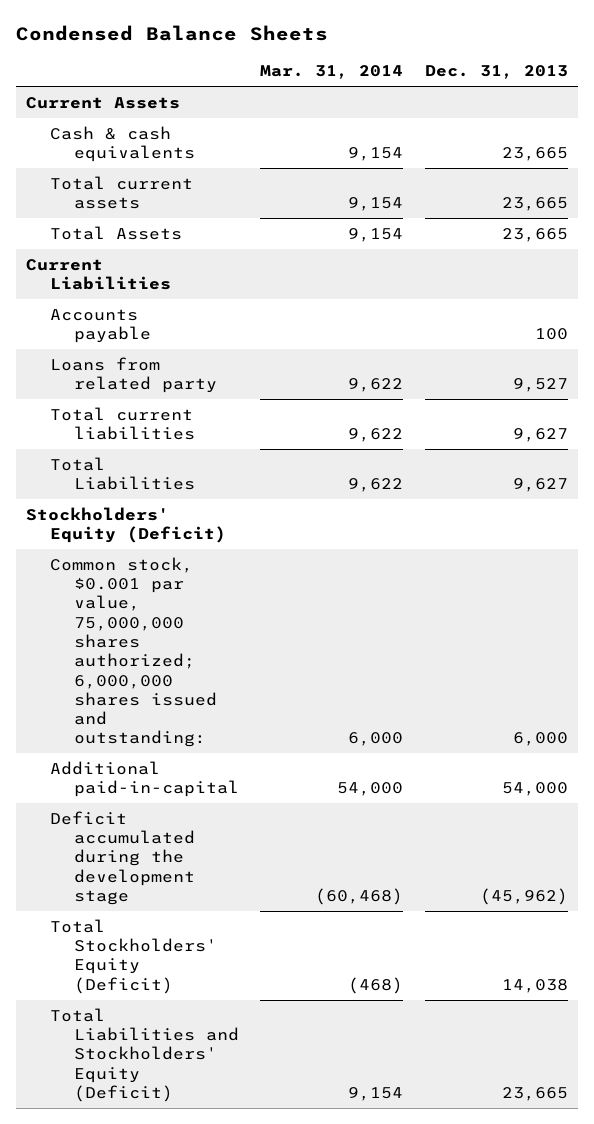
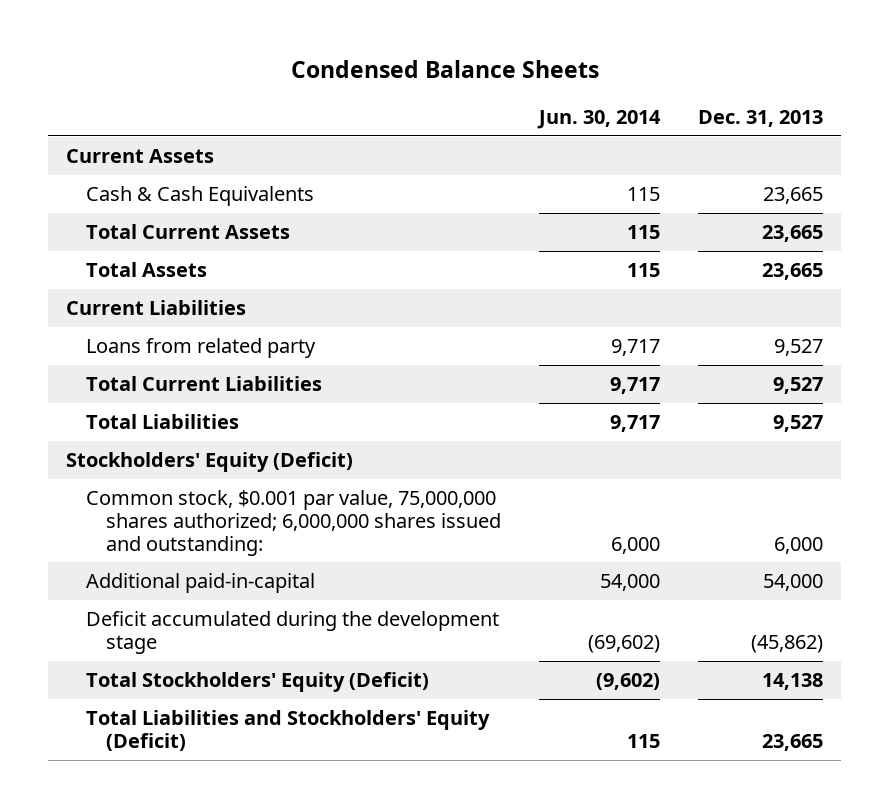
[260,65,404,80] Mar. 31, 2014 -> none
none -> [536,110,661,130] Jun. 30, 2014
[50,125,195,163] Cash & cash equivalents -> [86,185,315,206] Cash & Cash Equivalents
[50,175,194,210] Total current assets -> [86,223,291,239] Total Current Assets
[50,308,151,344] Accounts payable -> none
[50,406,195,441] Total current liabilities -> [86,375,323,391] Total Current Liabilities
[512,428,568,443] 9,627 -> [772,376,823,394] 9,527
[512,478,568,493] 9,627 -> [772,414,823,432] 9,527
[479,887,568,905] (45,962) -> [750,634,823,653] (45,862)
[501,978,568,993] 14,038 -> [761,672,823,690] 14,138

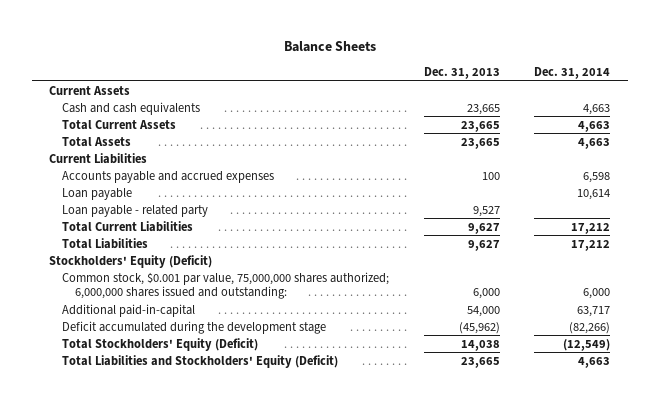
[290,60,599,79] Condensed Balance Sheets -> [283,41,376,53] Balance Sheets
[536,110,661,130] Jun. 30, 2014 -> none
none -> [534,67,611,80] Dec. 31, 2014
[86,185,315,206] Cash & Cash Equivalents -> [62,101,201,115] Cash and cash equivalents
none -> [62,170,275,183] Accounts payable and accrued expenses
none -> [62,187,133,200] Loan payable
[86,337,317,358] Loans from related party -> [62,204,209,217] Loan payable - related party
[772,376,823,394] 9,527 -> [467,222,500,234] 9,627
[772,414,823,432] 9,527 -> [467,239,500,251] 9,627
[750,634,823,653] (45,862) -> [458,321,500,334] (45,962)
[761,672,823,690] 14,138 -> [460,339,500,351] 14,038

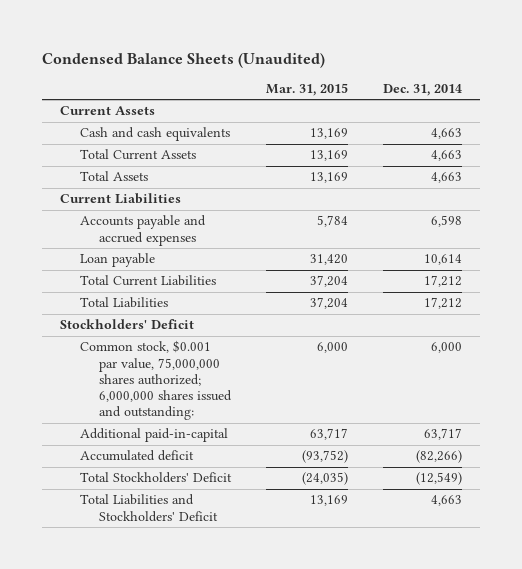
[283,41,376,53] Balance Sheets -> [42,52,326,68] Condensed Balance Sheets (Unaudited)
[423,67,500,80] Dec. 31, 2013 -> none
none -> [266,82,349,96] Mar. 31, 2015
[62,204,209,217] Loan payable - related party -> none
[49,254,213,268] Stockholders' Equity (Deficit) -> [59,319,194,330] Stockholders' Deficit
[62,320,327,334] Deficit accumulated during the development stage -> [79,450,194,462] Accumulated deficit
[62,337,259,351] Total Stockholders' Equity (Deficit) -> [79,472,232,484] Total Stockholders' Deficit
[62,354,339,368] Total Liabilities and Stockholders' Equity (Deficit) -> [79,494,219,522] Total Liabilities and Stockholders' Deficit

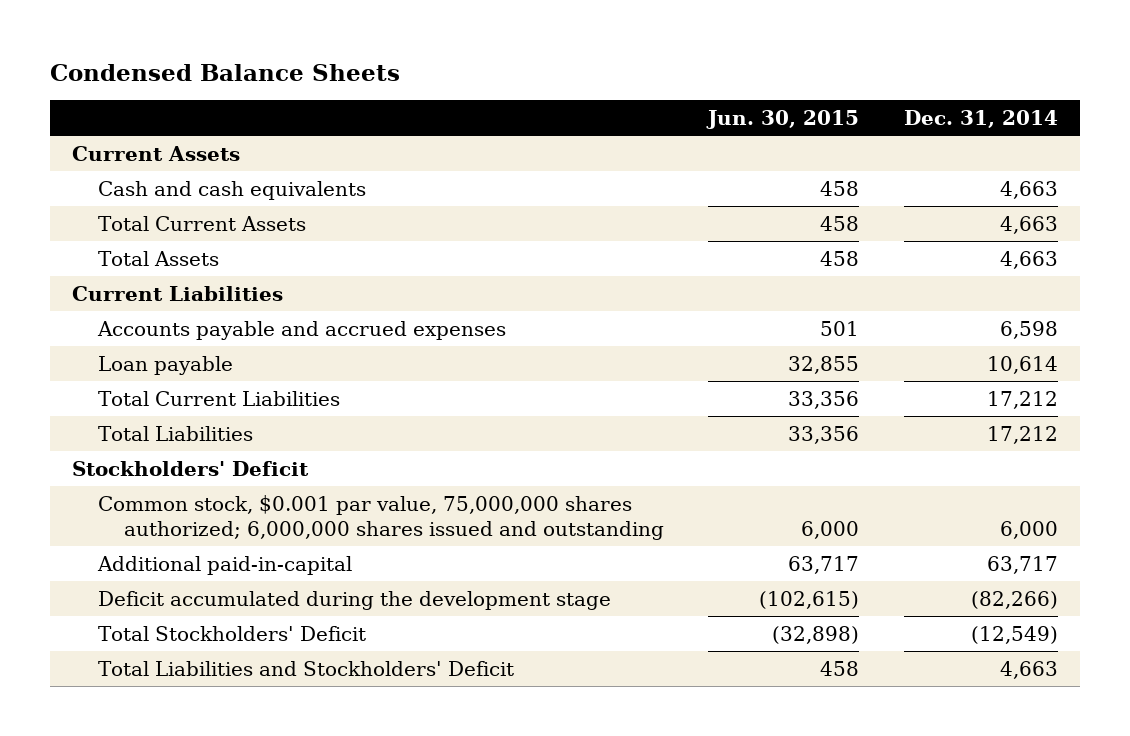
[42,52,326,68] Condensed Balance Sheets (Unaudited) -> [50,63,401,81] Condensed Balance Sheets
[266,82,349,96] Mar. 31, 2015 -> none
none -> [706,110,860,130] Jun. 30, 2015
[79,340,233,421] Common stock, $0.001 par value, 75,000,000 shares authorized; 6,000,000 shares issued and outstanding: -> [98,494,665,540] Common stock, $0.001 par value, 75,000,000 shares authorized; 6,000,000 shares issued and outstanding
[79,450,194,462] Accumulated deficit -> [98,590,612,610] Deficit accumulated during the development stage

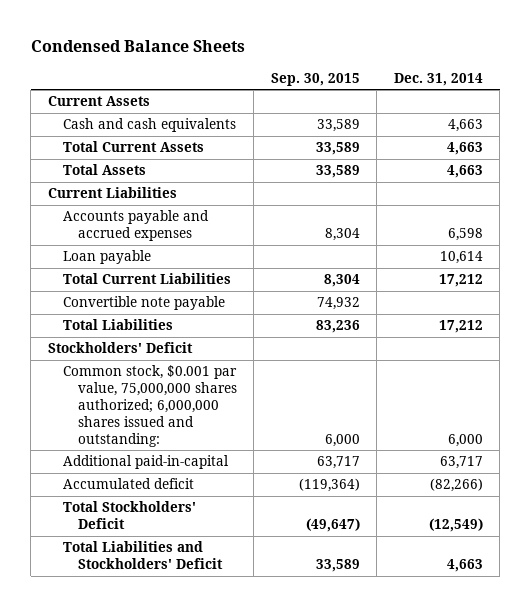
[706,110,860,130] Jun. 30, 2015 -> none
none -> [270,72,360,86] Sep. 30, 2015
none -> [62,296,225,311] Convertible note payable
[98,494,665,540] Common stock, $0.001 par value, 75,000,000 shares authorized; 6,000,000 shares issued and outstanding -> [62,365,237,447] Common stock, $0.001 par value, 75,000,000 shares authorized; 6,000,000 shares issued and outstanding:
[98,590,612,610] Deficit accumulated during the development stage -> [62,478,194,490] Accumulated deficit

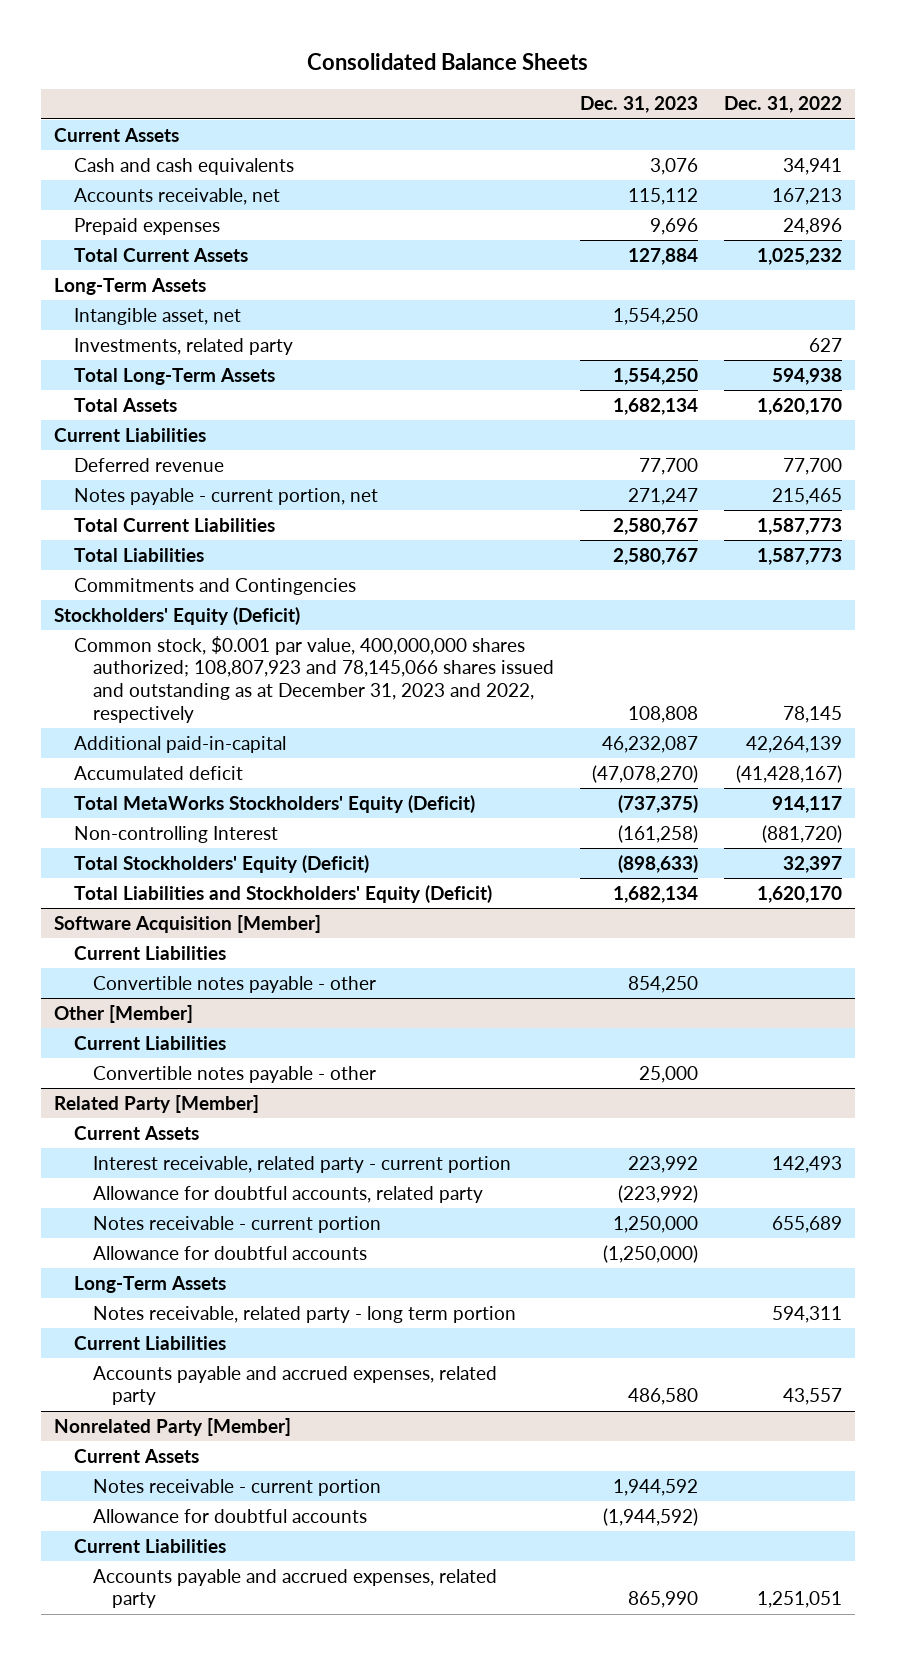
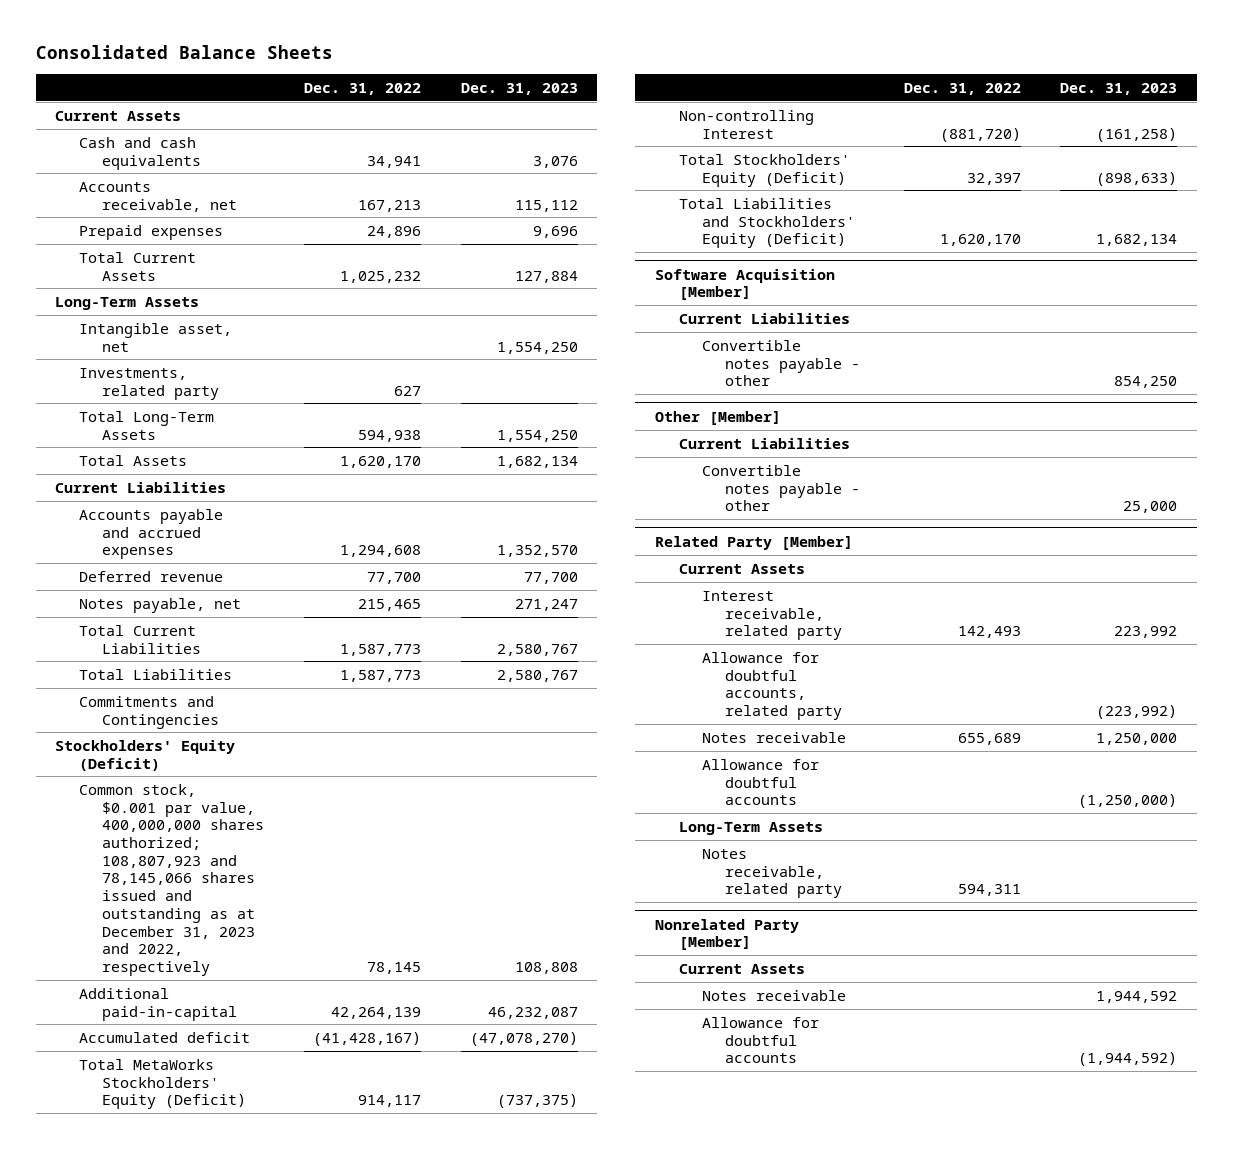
none -> [78,508,223,560] Accounts payable and accrued expenses
[73,487,378,505] Notes payable - current portion, net -> [78,597,241,613] Notes payable, net
[92,1155,511,1173] Interest receivable, related party - current portion -> [702,590,843,641] Interest receivable, related party
[92,1215,381,1233] Notes receivable - current portion -> [702,731,847,743] Notes receivable
[73,1335,226,1350] Current Liabilities -> none
[92,1365,497,1406] Accounts payable and accrued expenses, related party -> none
[92,1305,516,1323] Notes receivable, related party - long term portion -> [702,848,843,899] Notes receivable, related party
[92,1478,381,1496] Notes receivable - current portion -> [702,989,847,1001] Notes receivable
[73,1538,226,1553] Current Liabilities -> none
[92,1568,497,1609] Accounts payable and accrued expenses, related party -> none

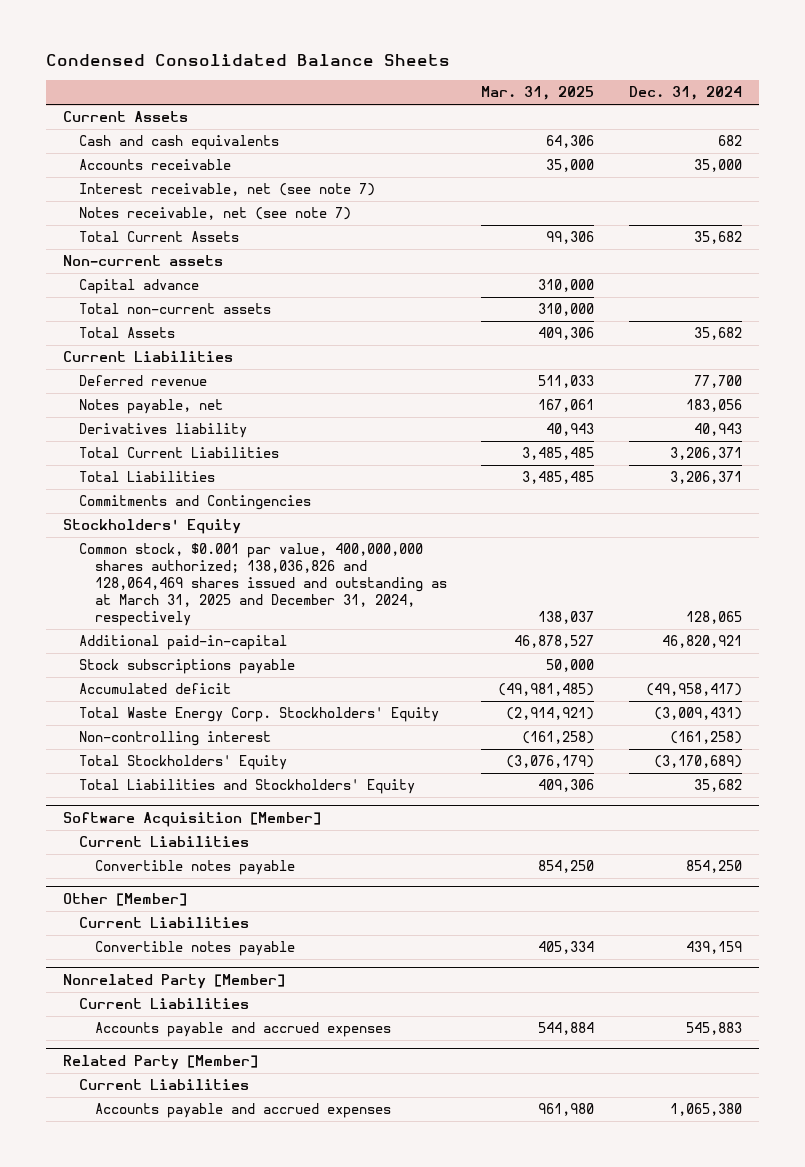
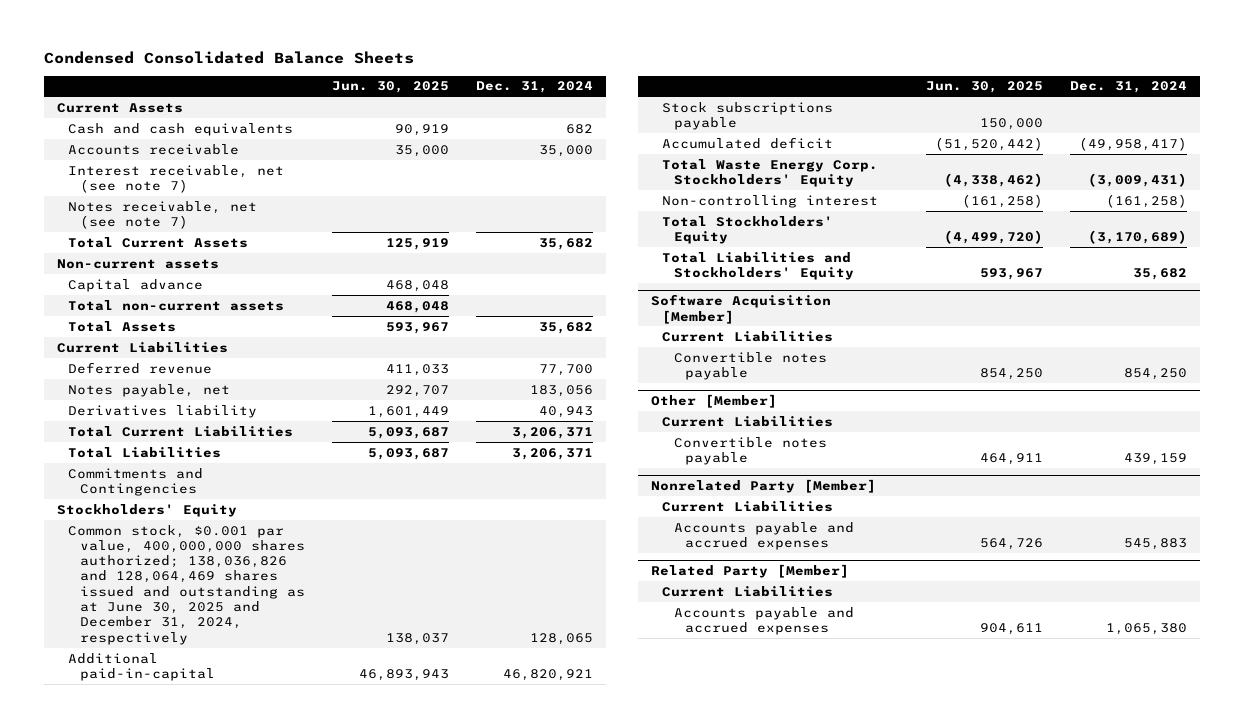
[481,85,595,100] Mar. 31, 2025 -> none
none -> [331,81,449,94] Jun. 30, 2025
[78,543,447,626] Common stock, $0.001 par value, 400,000,000 shares authorized; 138,036,826 and 128,064,469 shares issued and outstanding as at March 31, 2025 and December 31, 2024, respectively -> [68,524,305,645] Common stock, $0.001 par value, 400,000,000 shares authorized; 138,036,826 and 128,064,469 shares issued and outstanding as at June 30, 2025 and December 31, 2024, respectively

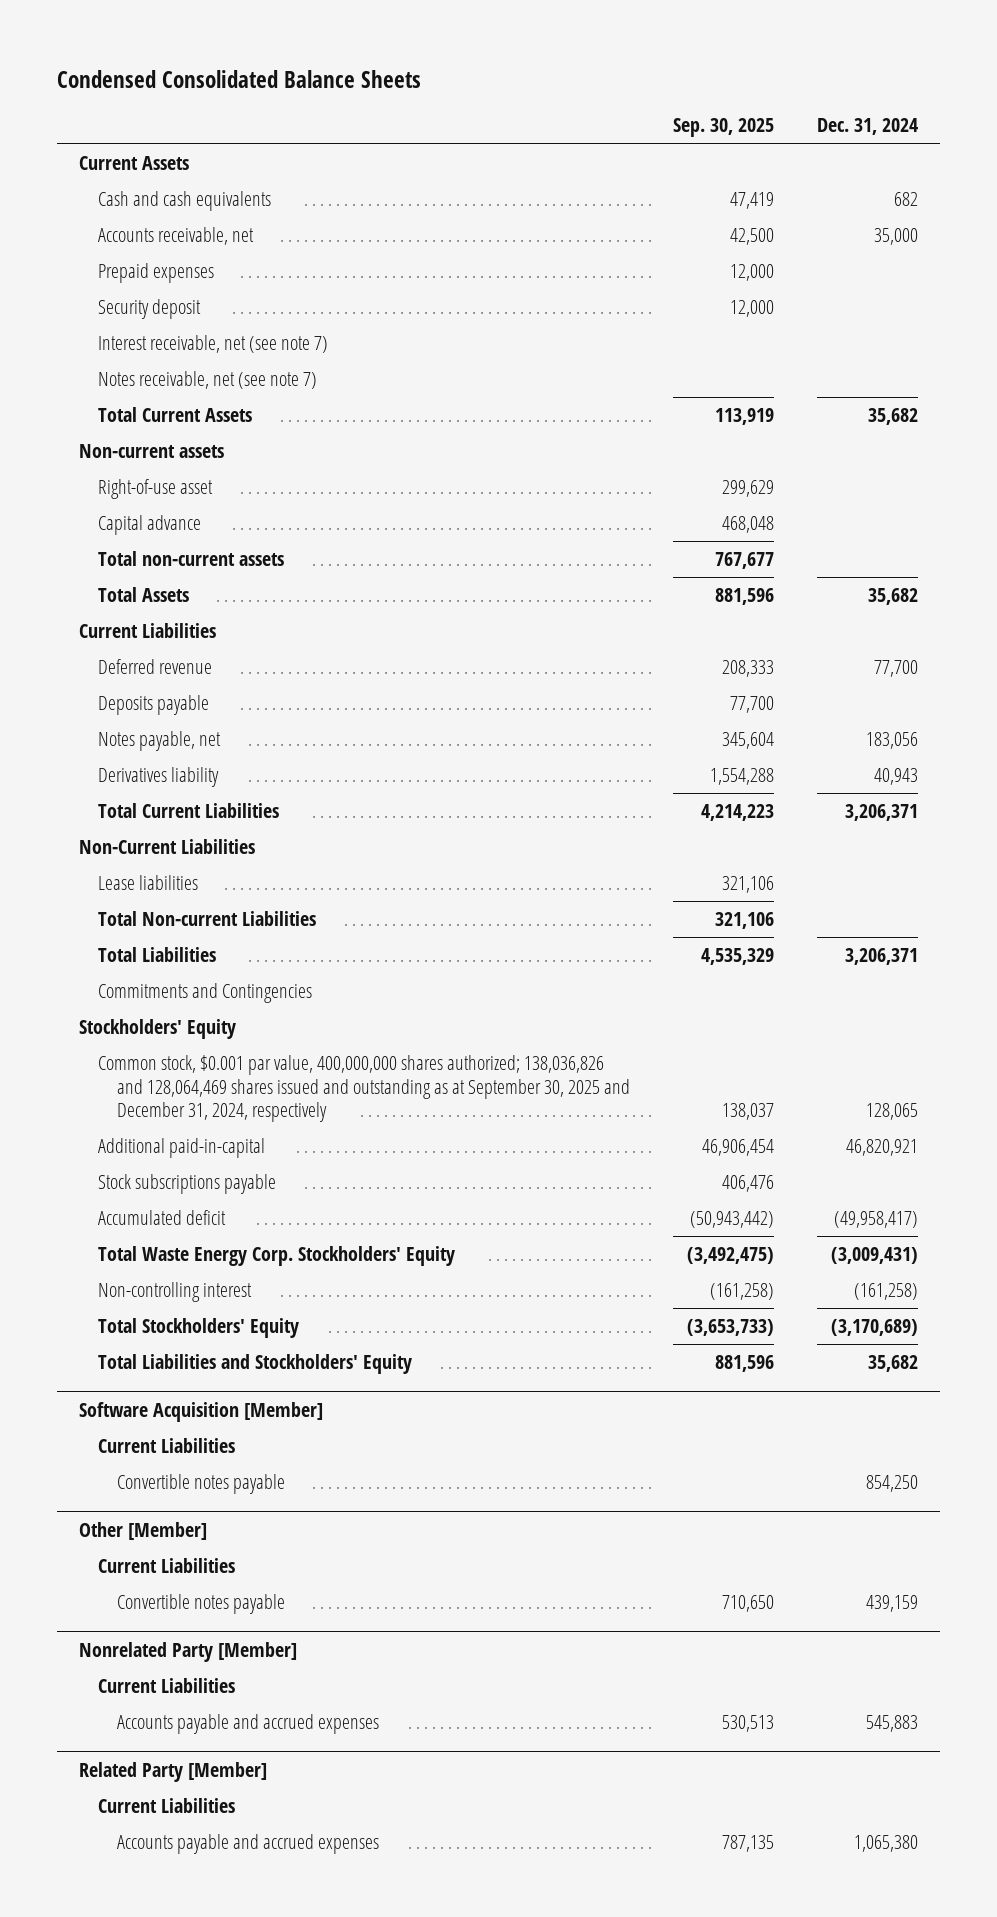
[331,81,449,94] Jun. 30, 2025 -> none
none -> [673,118,775,138] Sep. 30, 2025
[68,143,240,155] Accounts receivable -> [97,227,254,246] Accounts receivable, net
none -> [97,263,214,284] Prepaid expenses
none -> [97,299,201,320] Security deposit
none -> [97,479,213,500] Right-of-use asset
none -> [97,695,209,716] Deposits payable
none -> [78,839,255,855] Non-Current Liabilities
none -> [97,875,198,891] Lease liabilities
none -> [97,911,316,927] Total Non-current Liabilities
[68,524,305,645] Common stock, $0.001 par value, 400,000,000 shares authorized; 138,036,826 and 128,064,469 shares issued and outstanding as at June 30, 2025 and December 31, 2024, respectively -> [97,1055,630,1123] Common stock, $0.001 par value, 400,000,000 shares authorized; 138,036,826 and 128,064,469 shares issued and outstanding as at September 30, 2025 and December 31, 2024, respectively

